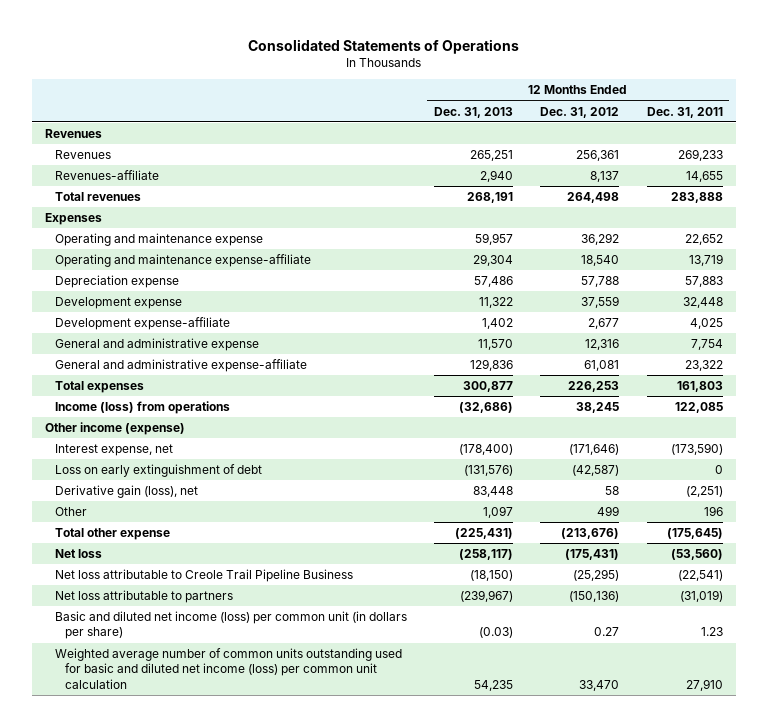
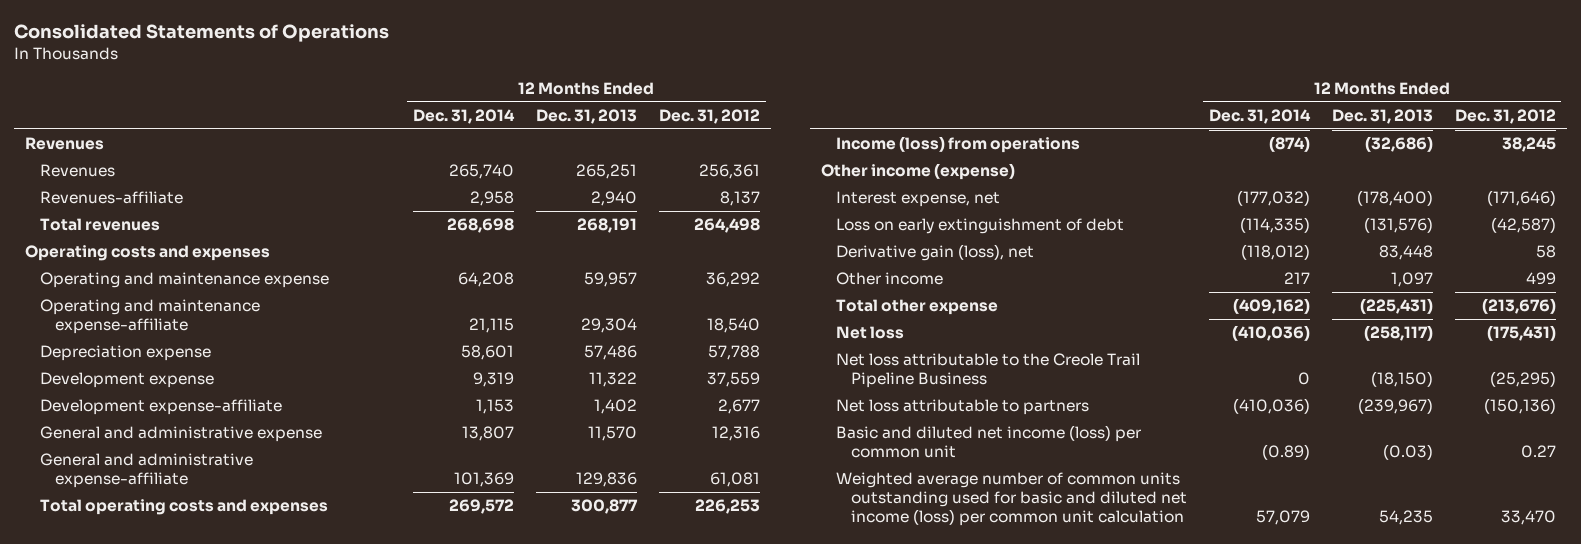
[646,106,723,118] Dec. 31, 2011 -> none
none -> [412,108,515,124] Dec. 31, 2014
[45,213,103,226] Expenses -> [25,245,271,262] Operating costs and expenses
[55,381,145,394] Total expenses -> [39,499,328,516] Total operating costs and expenses
[55,507,88,517] Other -> [835,272,943,286] Other income
[55,569,354,583] Net loss attributable to Creole Trail Pipeline Business -> [835,353,1140,389] Net loss attributable to the Creole Trail Pipeline Business
[55,611,408,640] Basic and diluted net income (loss) per common unit (in dollars per share) -> [835,425,1141,459] Basic and diluted net income (loss) per common unit

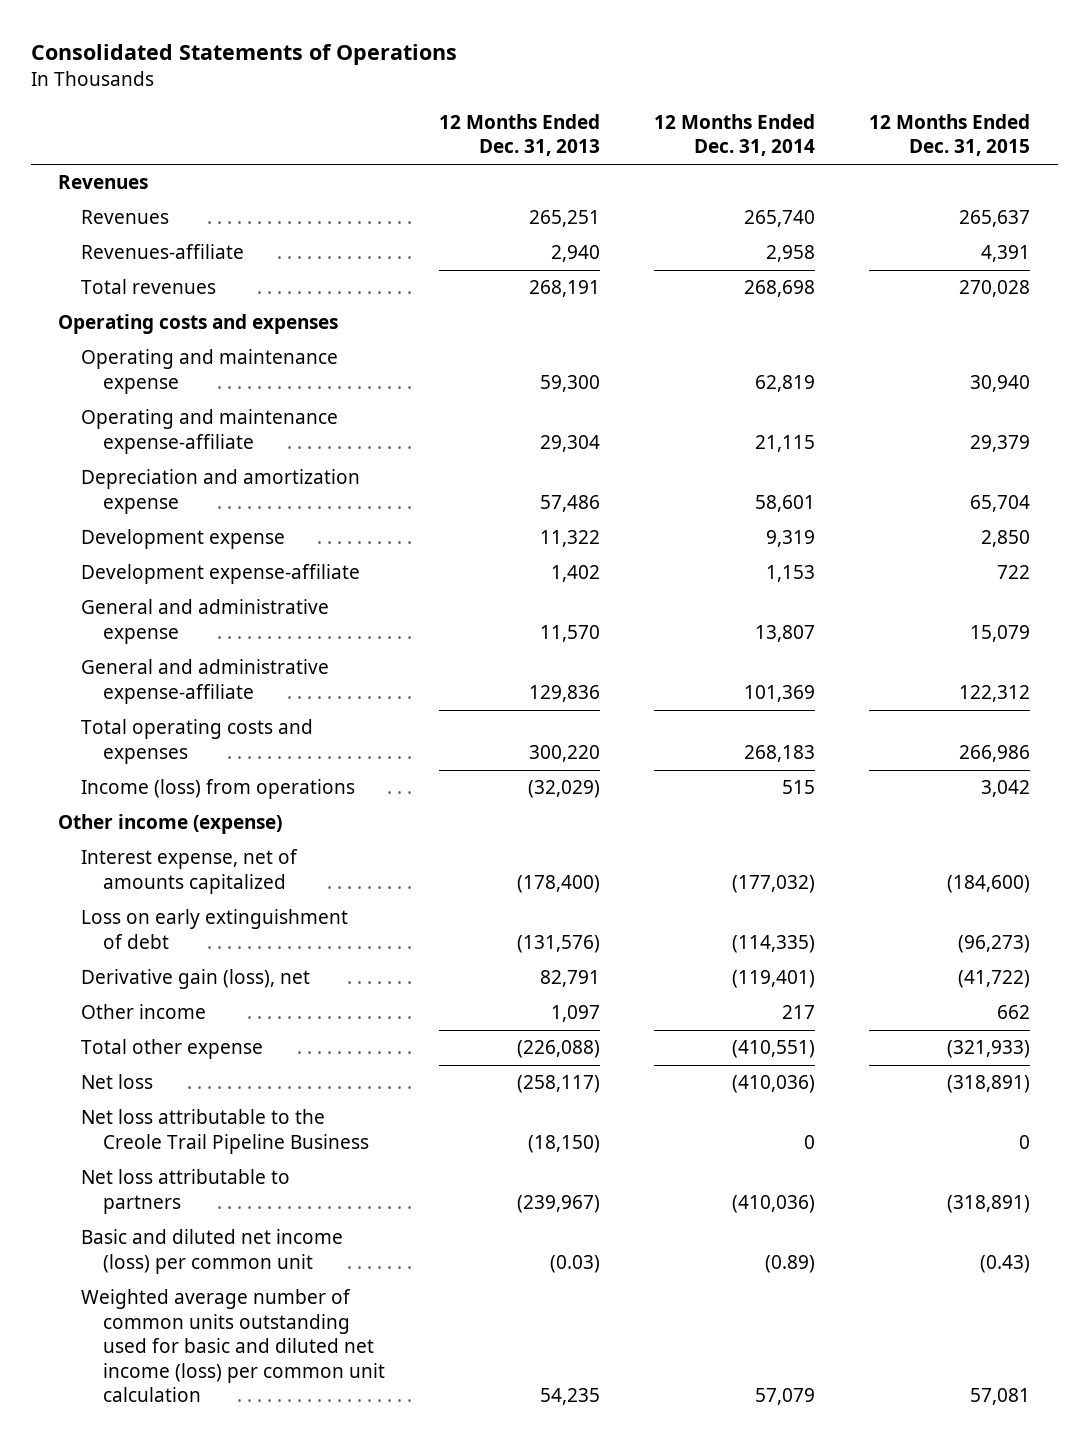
[659,108,761,124] Dec. 31, 2012 -> none
none -> [869,113,1031,157] 12 Months Ended Dec. 31, 2015
[457,272,514,288] 64,208 -> [755,374,816,392] 62,819
[583,272,637,288] 59,957 -> [540,374,601,392] 59,300
[39,345,211,362] Depreciation expense -> [80,469,360,514] Depreciation and amortization expense
[448,499,514,515] 269,572 -> [744,744,816,762] 268,183
[570,499,638,515] 300,877 -> [529,744,601,762] 300,220
[1268,136,1310,153] (874) -> [782,780,816,795] 515
[1364,136,1433,153] (32,686) -> [528,780,601,799] (32,029)
[835,191,1000,208] Interest expense, net -> [80,849,298,894] Interest expense, net of amounts capitalized
[1240,244,1310,261] (118,012) -> [732,970,816,989] (119,401)
[1378,245,1433,261] 83,448 -> [540,970,601,988] 82,791
[1232,298,1310,315] (409,162) -> [732,1040,816,1059] (410,551)
[1359,298,1433,315] (225,431) -> [517,1040,601,1059] (226,088)

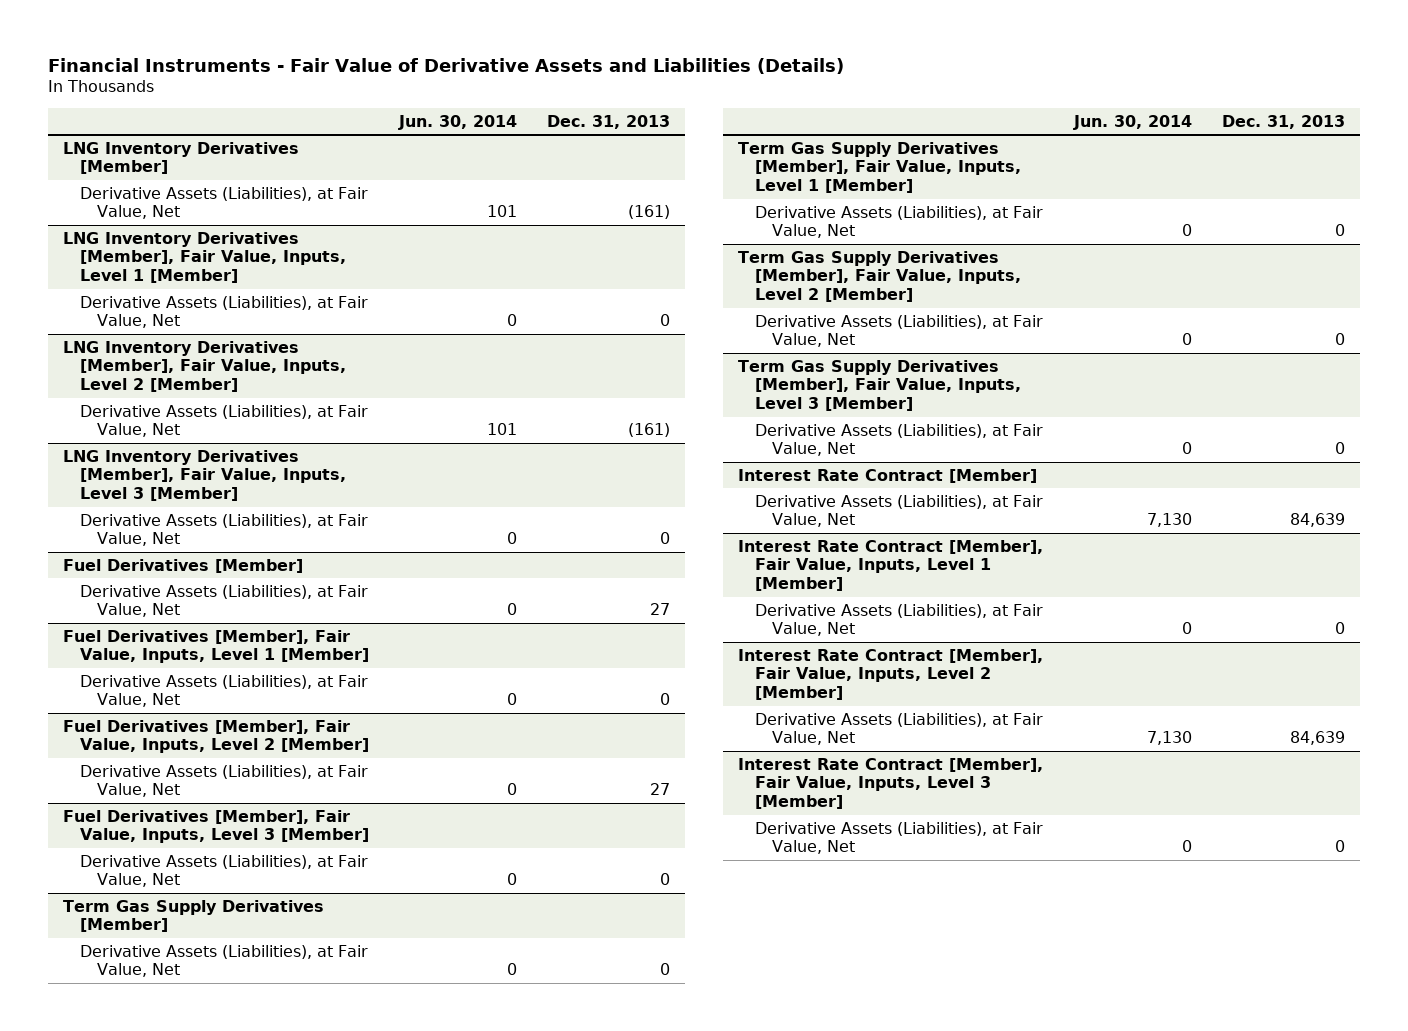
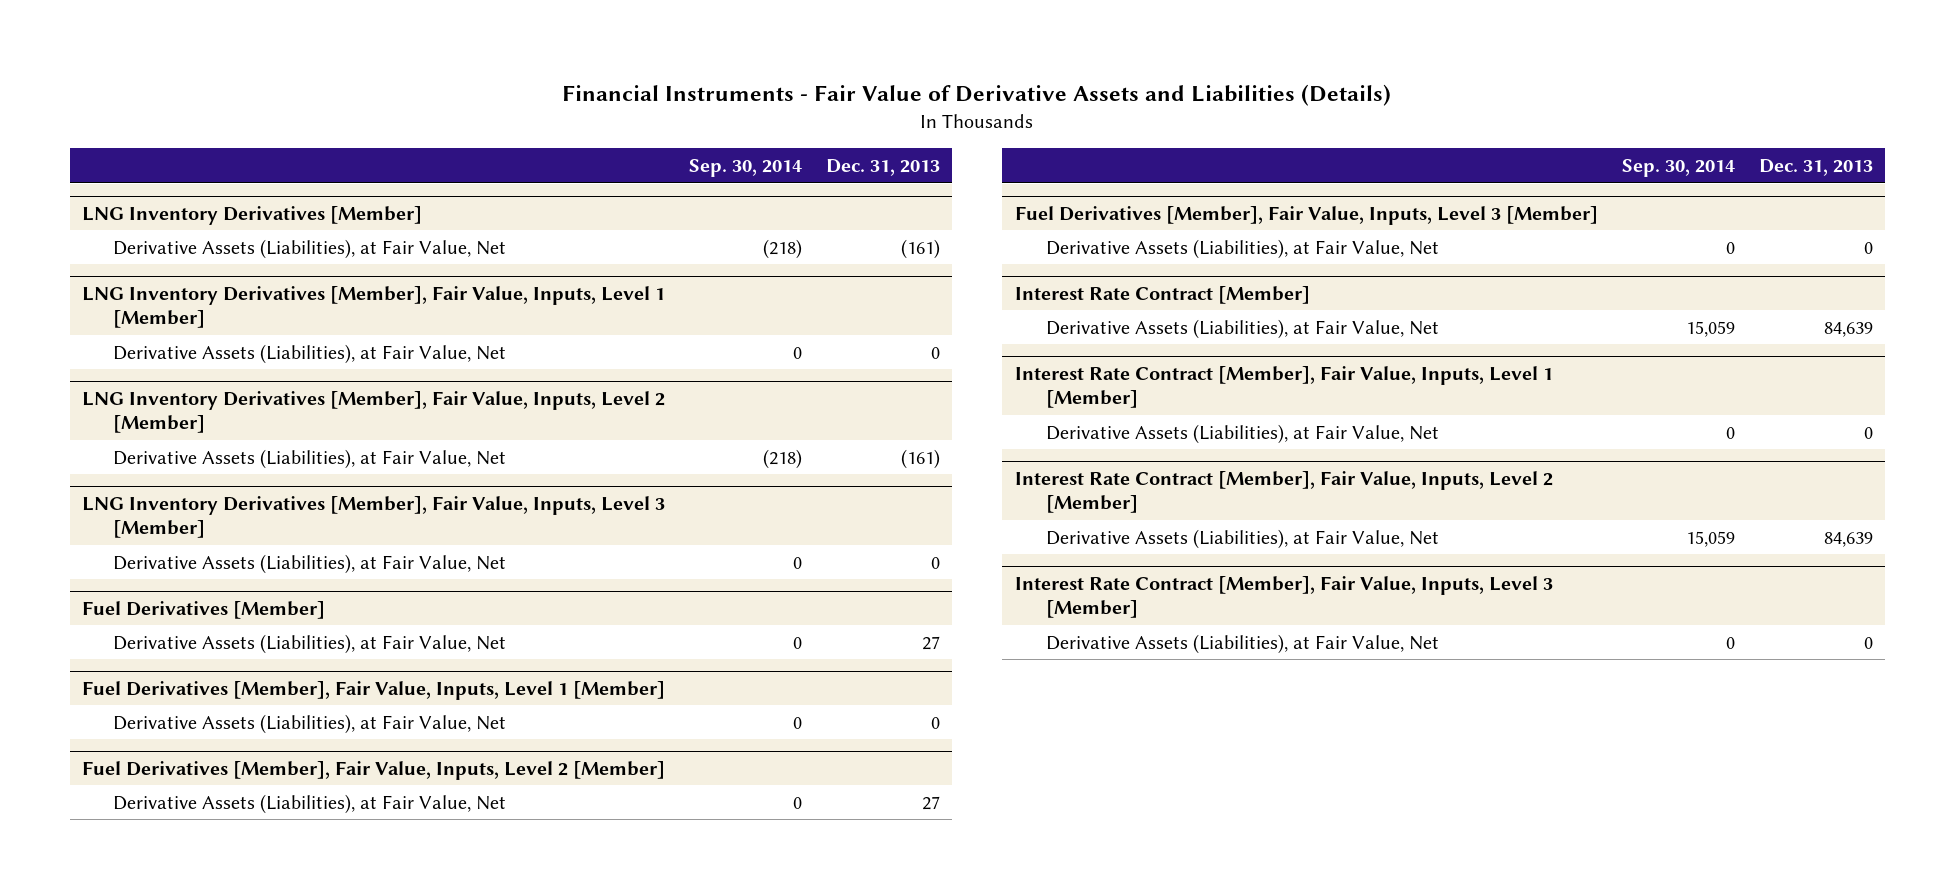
[397,114,517,130] Jun. 30, 2014 -> none
none -> [688,159,802,178] Sep. 30, 2014
[62,899,324,933] Term Gas Supply Derivatives [Member] -> none
[79,944,368,978] Derivative Assets (Liabilities), at Fair Value, Net -> none
[738,141,1021,194] Term Gas Supply Derivatives [Member], Fair Value, Inputs, Level 1 [Member] -> none
[754,205,1043,239] Derivative Assets (Liabilities), at Fair Value, Net -> none
[738,250,1021,303] Term Gas Supply Derivatives [Member], Fair Value, Inputs, Level 2 [Member] -> none
[754,314,1043,348] Derivative Assets (Liabilities), at Fair Value, Net -> none
[738,359,1021,412] Term Gas Supply Derivatives [Member], Fair Value, Inputs, Level 3 [Member] -> none
[754,423,1043,457] Derivative Assets (Liabilities), at Fair Value, Net -> none

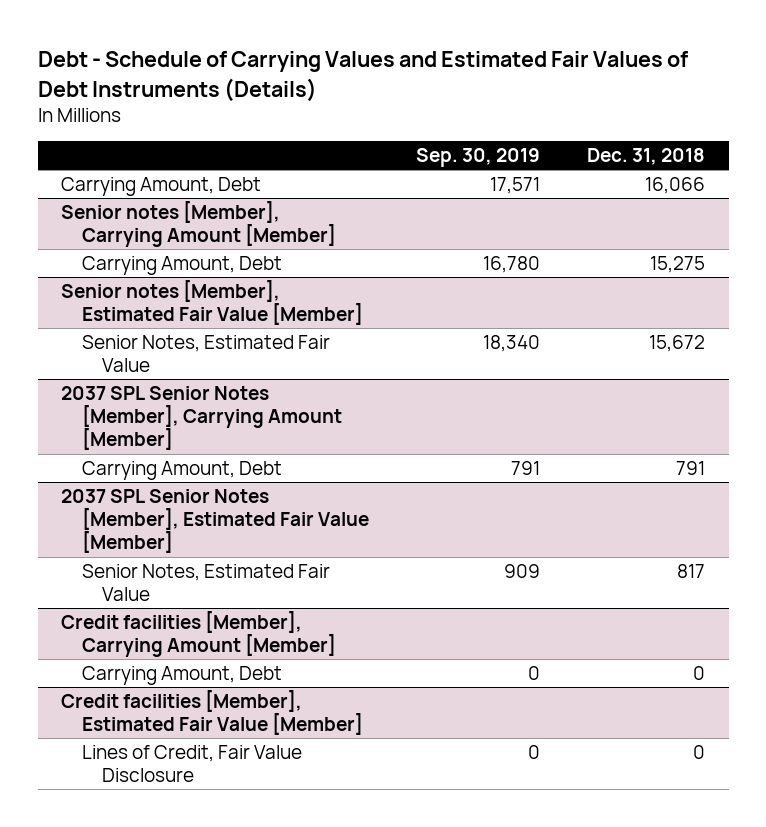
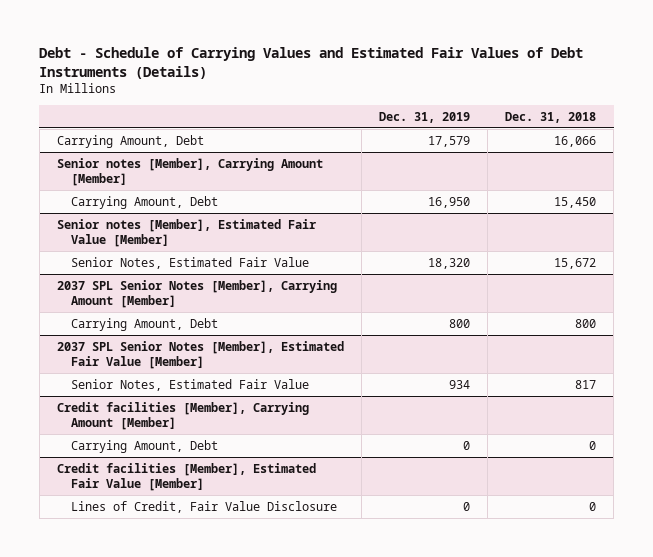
[415,147,540,167] Sep. 30, 2019 -> none
none -> [378,111,470,123] Dec. 31, 2019
[649,255,705,273] 15,275 -> [553,196,596,208] 15,450
[675,460,705,475] 791 -> [574,318,596,328] 800

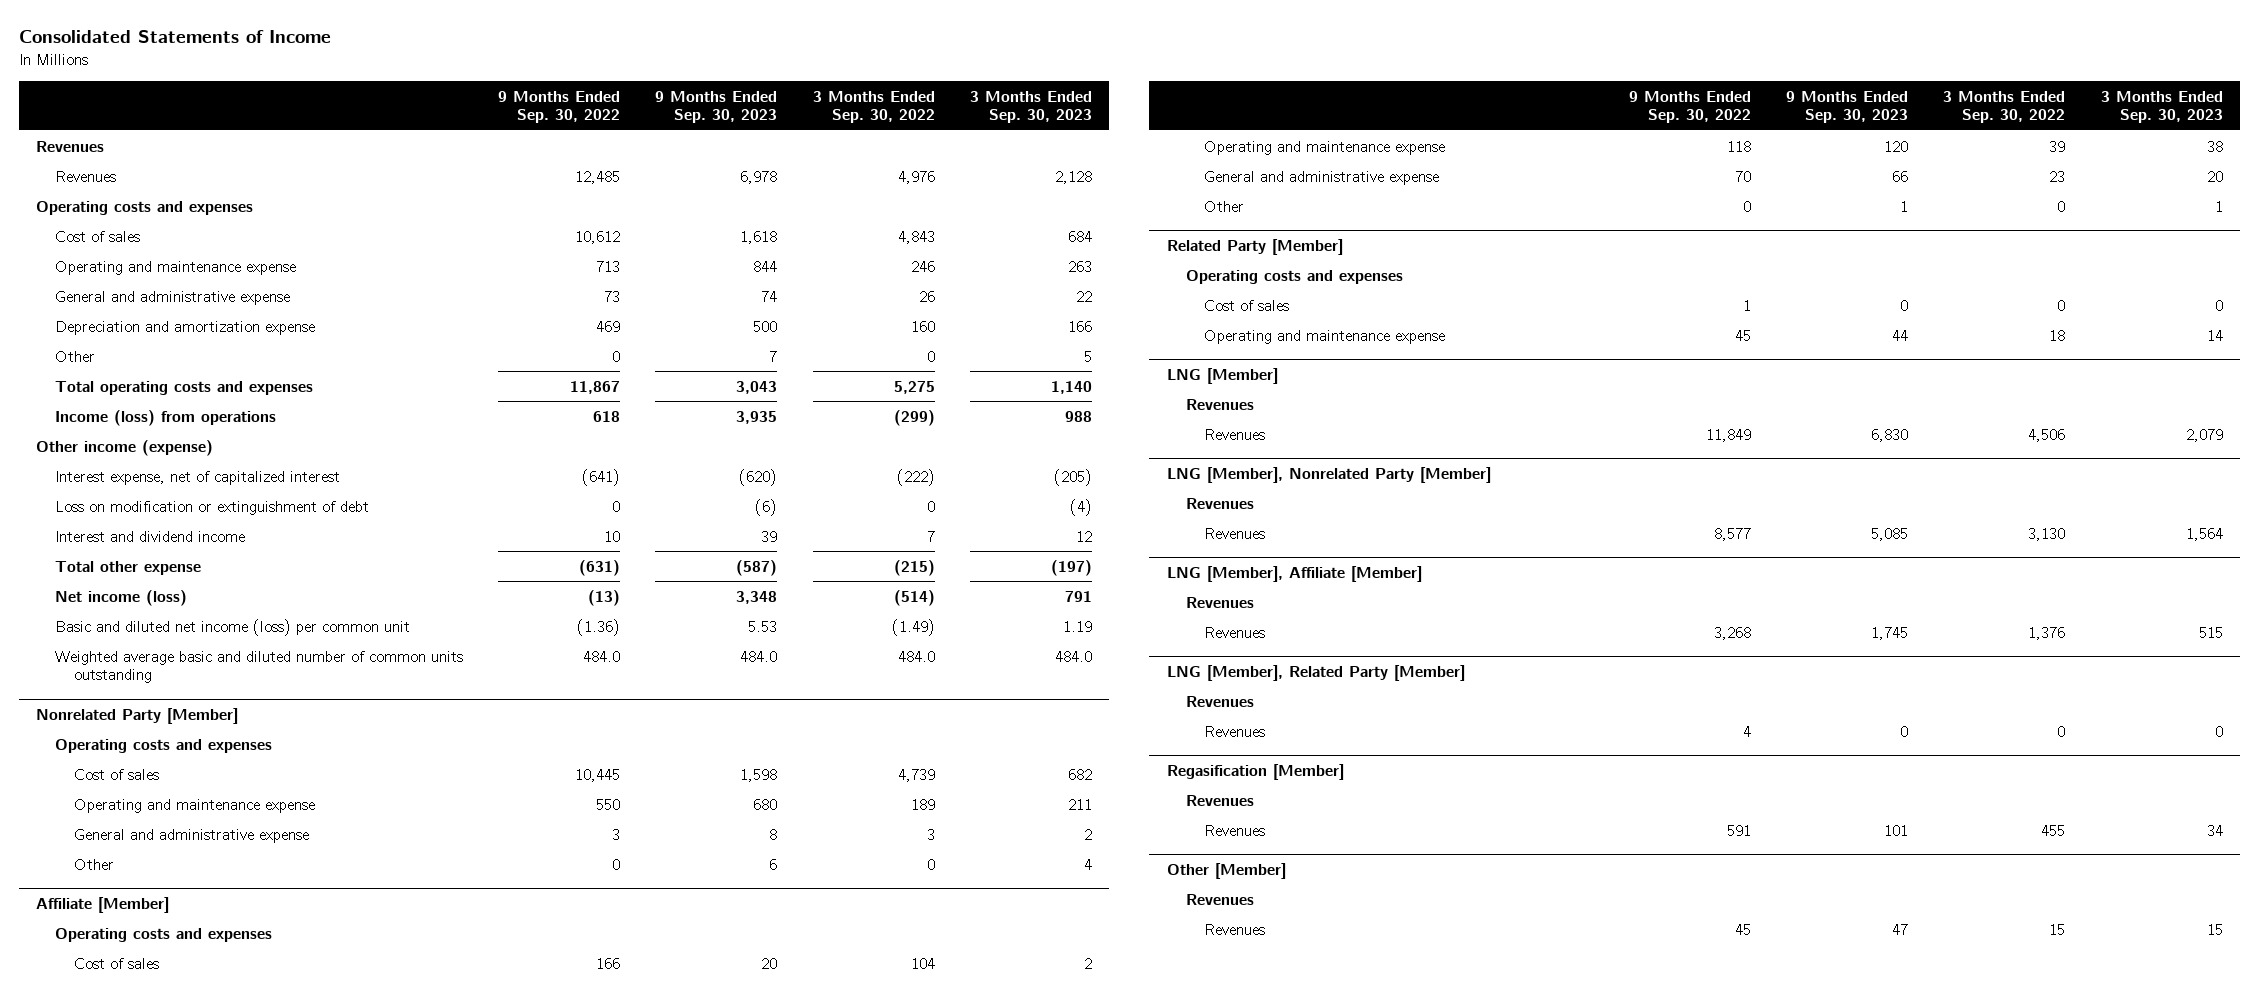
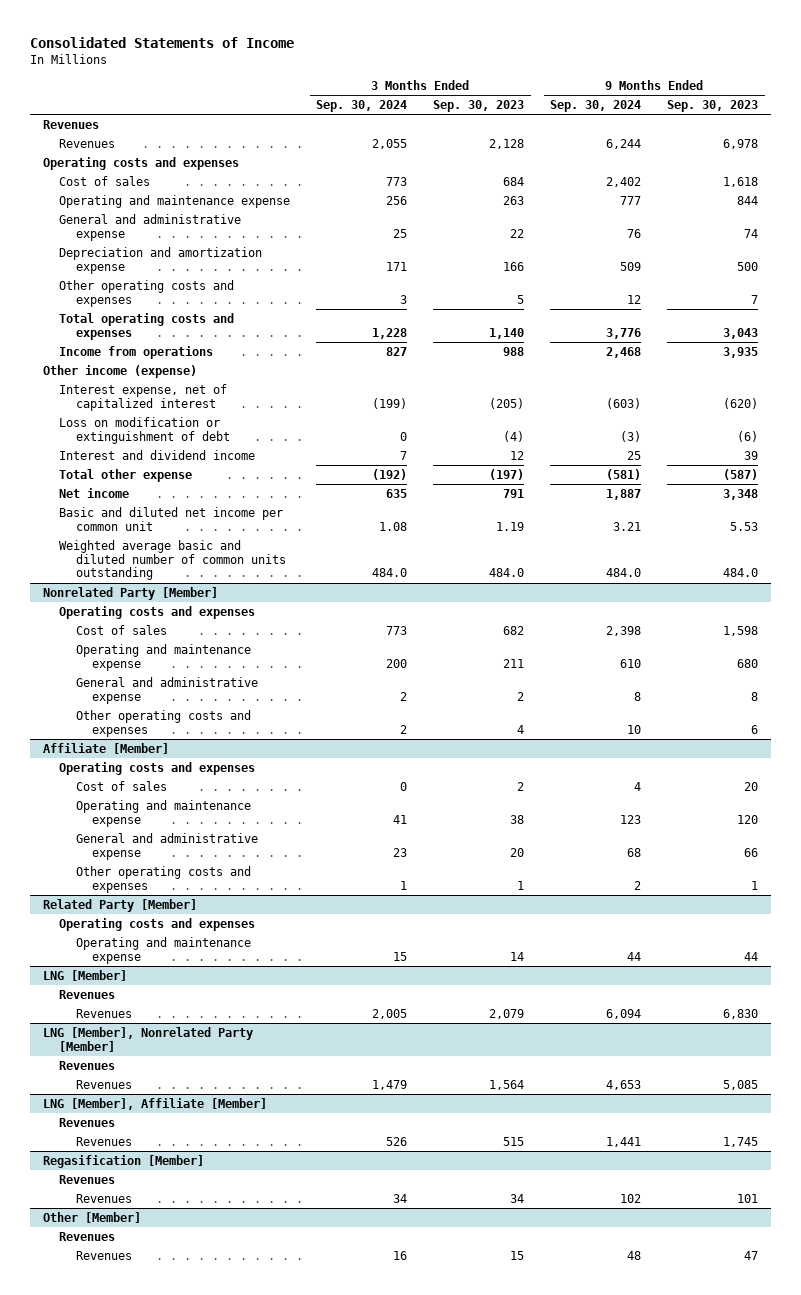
[498,90,621,124] 9 Months Ended Sep. 30, 2022 -> none
[812,90,935,124] 3 Months Ended Sep. 30, 2022 -> none
none -> [316,100,408,113] Sep. 30, 2024
none -> [550,100,642,113] Sep. 30, 2024
[54,350,95,362] Other -> [59,279,235,307] Other operating costs and expenses
[54,409,276,426] Income (loss) from operations -> [59,345,214,359] Income from operations
[54,589,187,606] Net income (loss) -> [59,487,130,498] Net income
[54,618,410,636] Basic and diluted net income (loss) per common unit -> [59,506,284,531] Basic and diluted net income per common unit
[73,858,114,870] Other -> [75,709,251,737] Other operating costs and expenses
[1204,200,1245,212] Other -> [75,865,251,893] Other operating costs and expenses
[1204,299,1290,311] Cost of sales -> none
[1166,664,1465,681] LNG [Member], Related Party [Member] -> none
[1185,695,1254,707] Revenues -> none
[1204,725,1266,737] Revenues -> none

